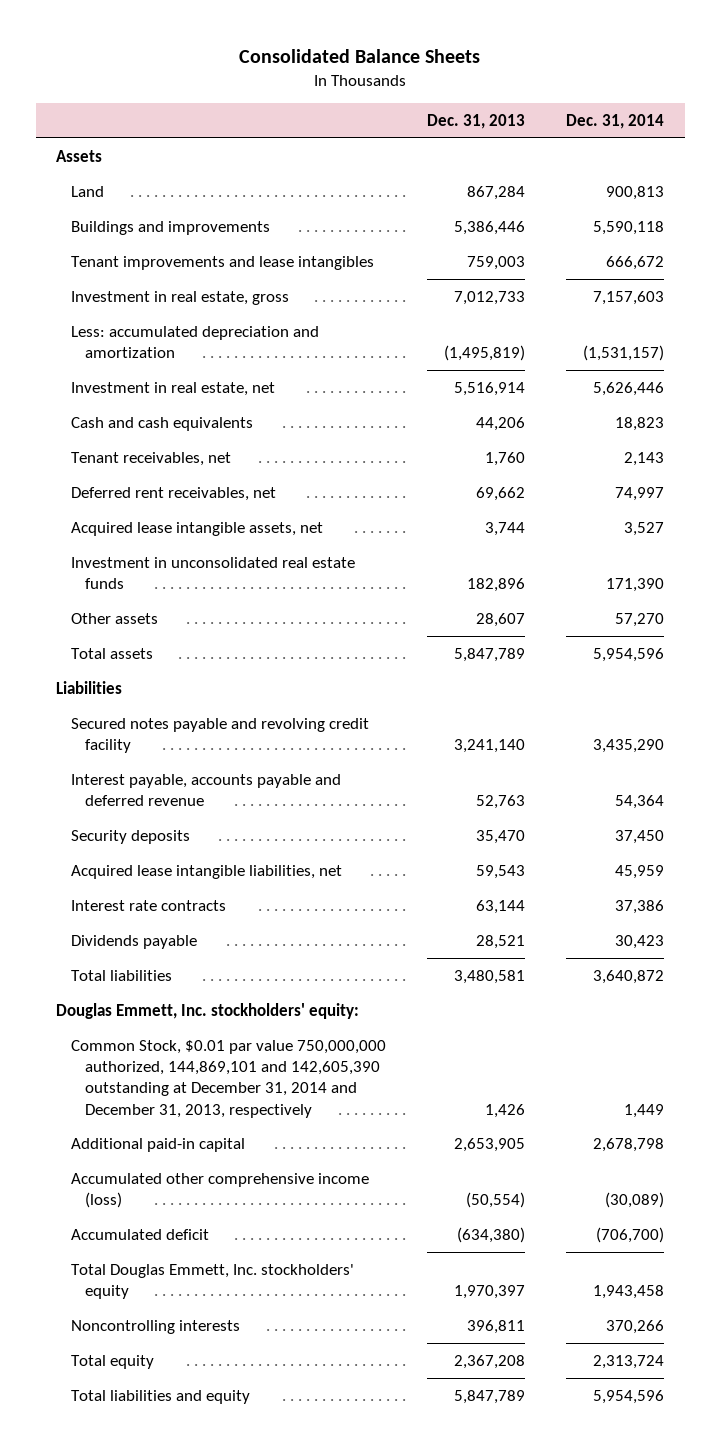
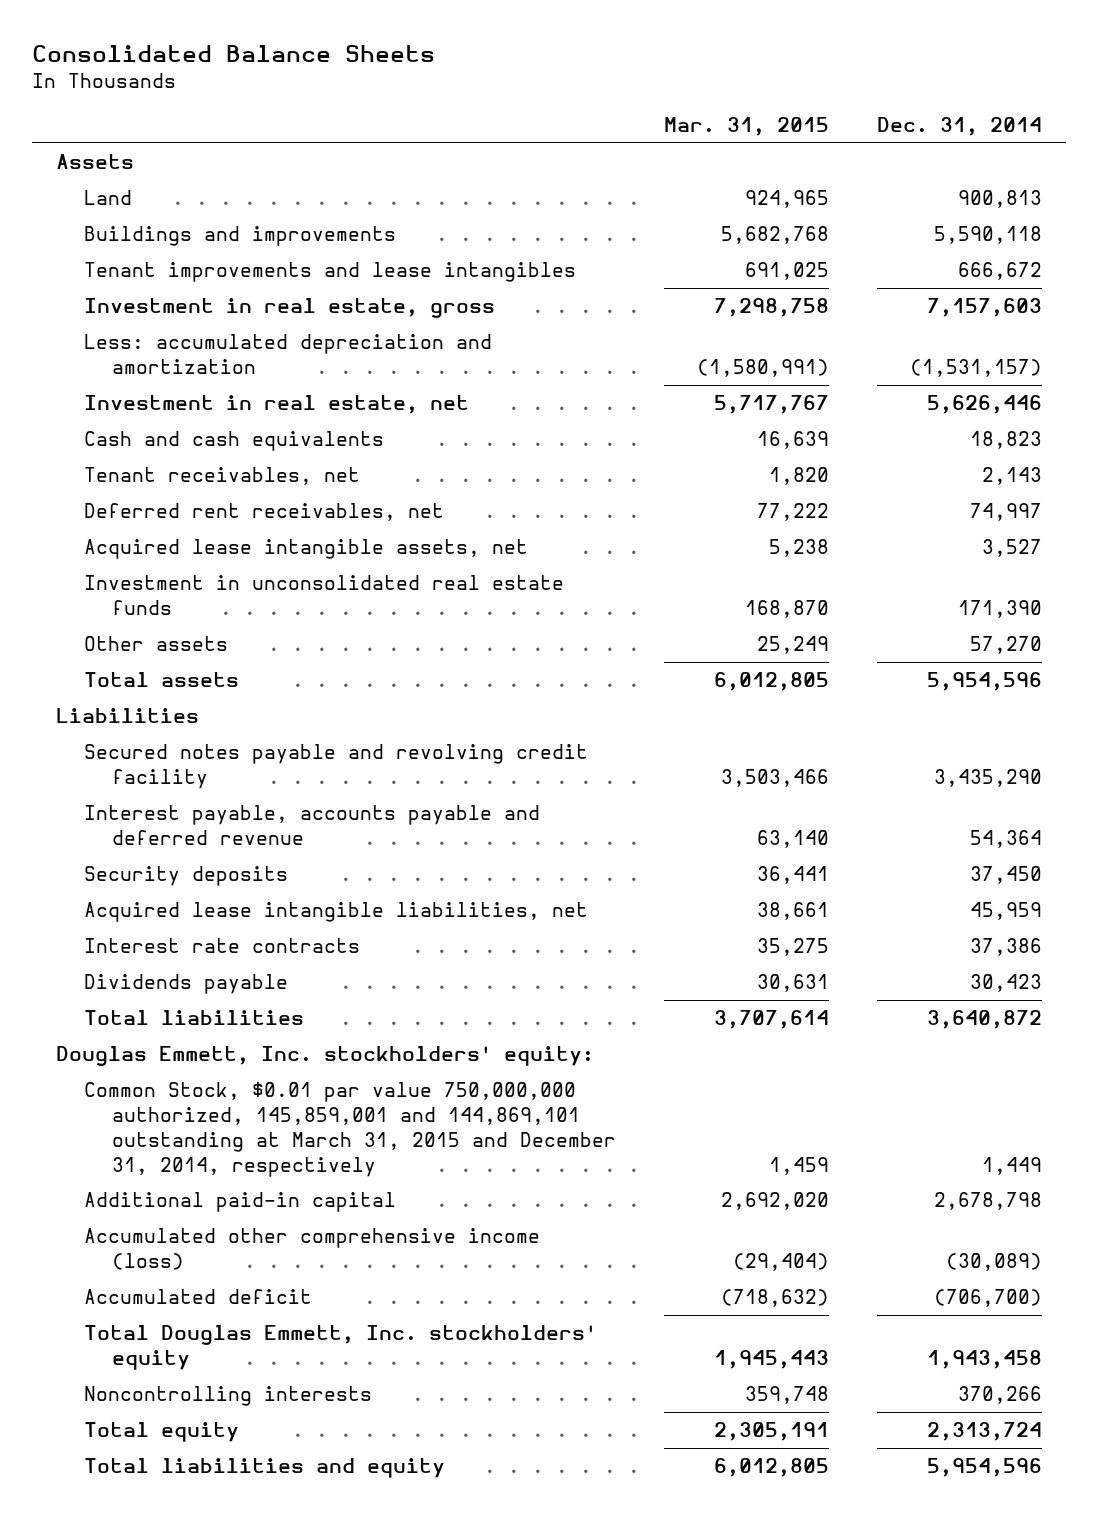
[426,114,525,130] Dec. 31, 2013 -> none
none -> [664,116,830,136] Mar. 31, 2015
[70,1039,386,1118] Common Stock, $0.01 par value 750,000,000 authorized, 144,869,101 and 142,605,390 outstanding at December 31, 2014 and December 31, 2013, respectively -> [84,1082,617,1177] Common Stock, $0.01 par value 750,000,000 authorized, 145,859,001 and 144,869,101 outstanding at March 31, 2015 and December 31, 2014, respectively

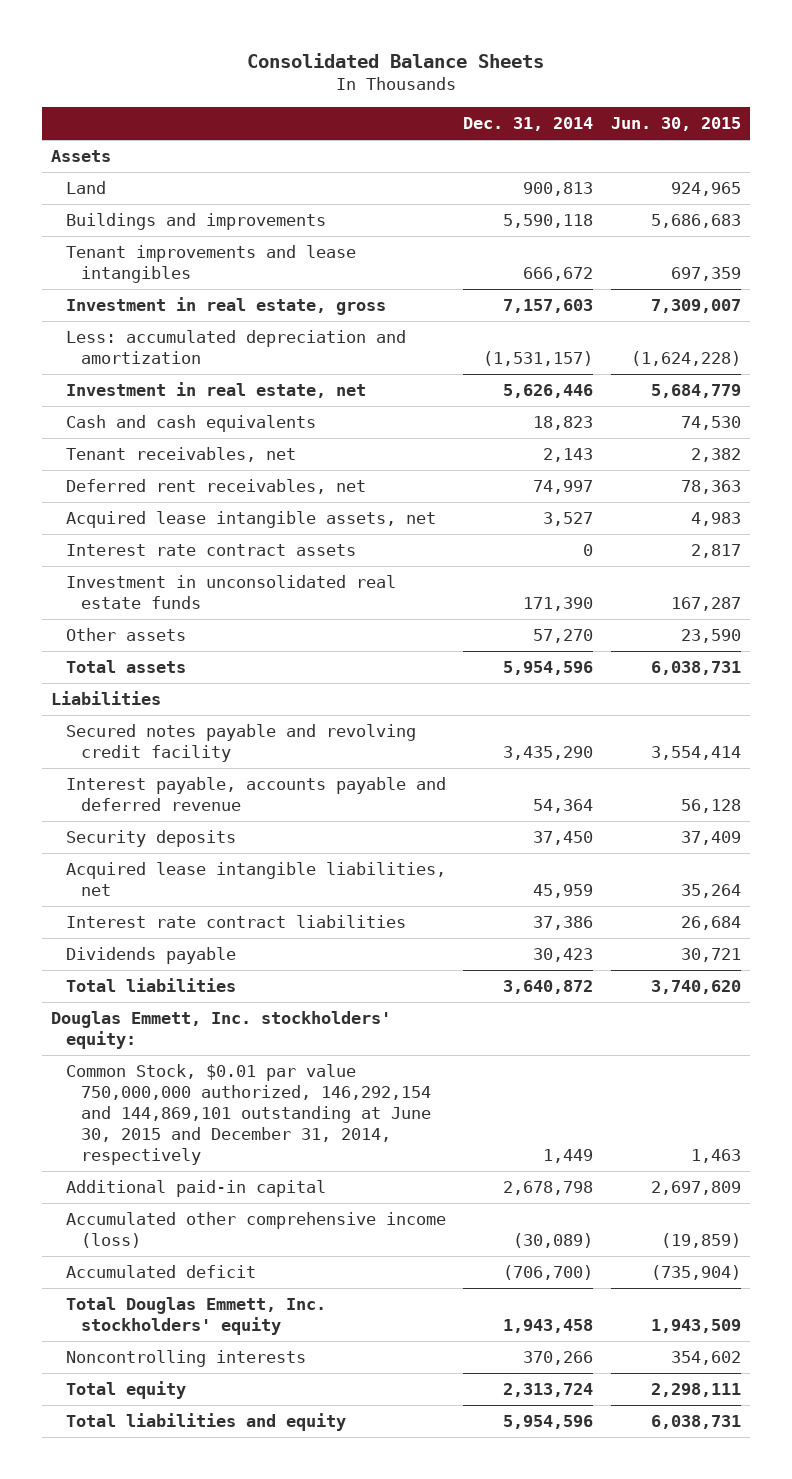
[664,116,830,136] Mar. 31, 2015 -> none
none -> [610,117,741,132] Jun. 30, 2015
none -> [65,544,356,557] Interest rate contract assets
[84,938,361,954] Interest rate contracts -> [65,915,406,929] Interest rate contract liabilities
[84,1082,617,1177] Common Stock, $0.01 par value 750,000,000 authorized, 145,859,001 and 144,869,101 outstanding at March 31, 2015 and December 31, 2014, respectively -> [65,1064,431,1165] Common Stock, $0.01 par value 750,000,000 authorized, 146,292,154 and 144,869,101 outstanding at June 30, 2015 and December 31, 2014, respectively

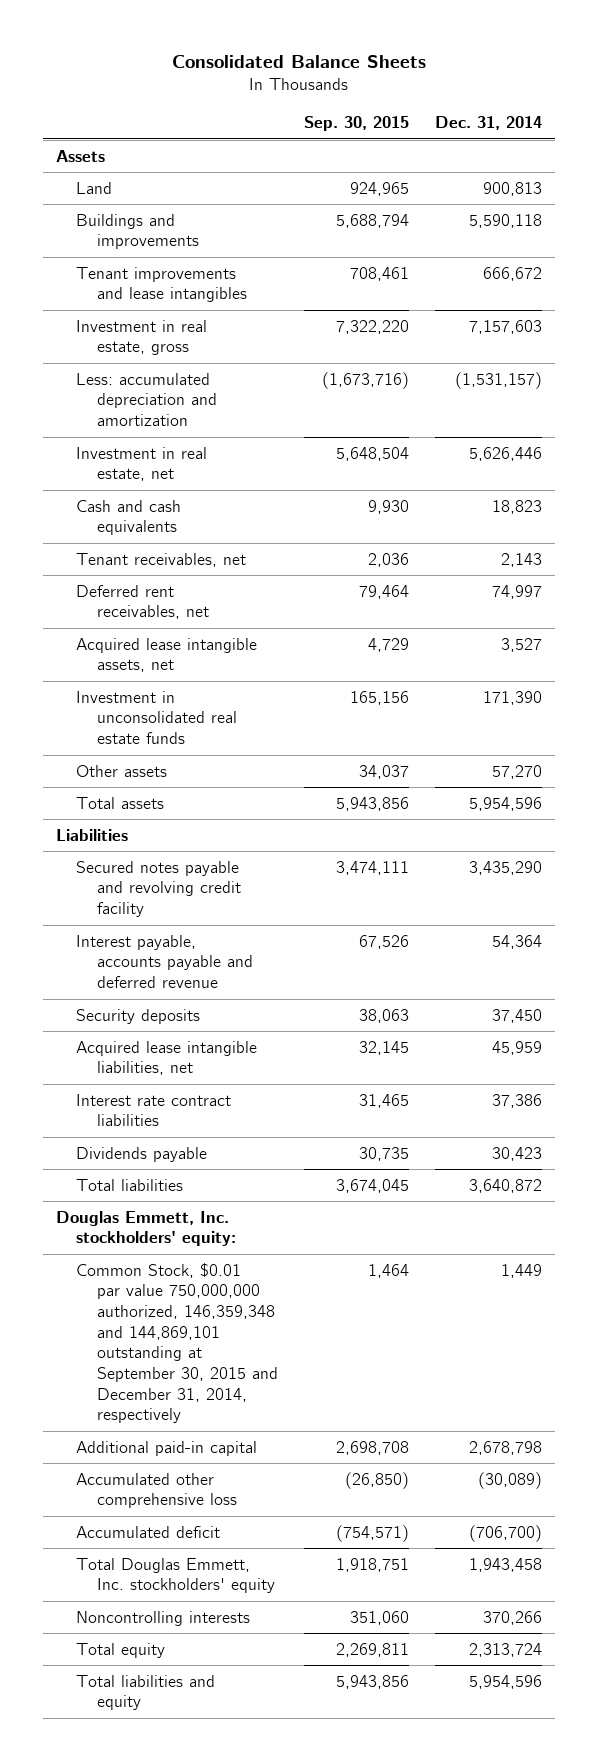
[610,117,741,132] Jun. 30, 2015 -> none
none -> [304,116,410,132] Sep. 30, 2015
[65,544,356,557] Interest rate contract assets -> none
[65,1064,431,1165] Common Stock, $0.01 par value 750,000,000 authorized, 146,292,154 and 144,869,101 outstanding at June 30, 2015 and December 31, 2014, respectively -> [76,1262,279,1424] Common Stock, $0.01 par value 750,000,000 authorized, 146,359,348 and 144,869,101 outstanding at September 30, 2015 and December 31, 2014, respectively
[65,1212,446,1249] Accumulated other comprehensive income (loss) -> [76,1472,238,1509] Accumulated other comprehensive loss

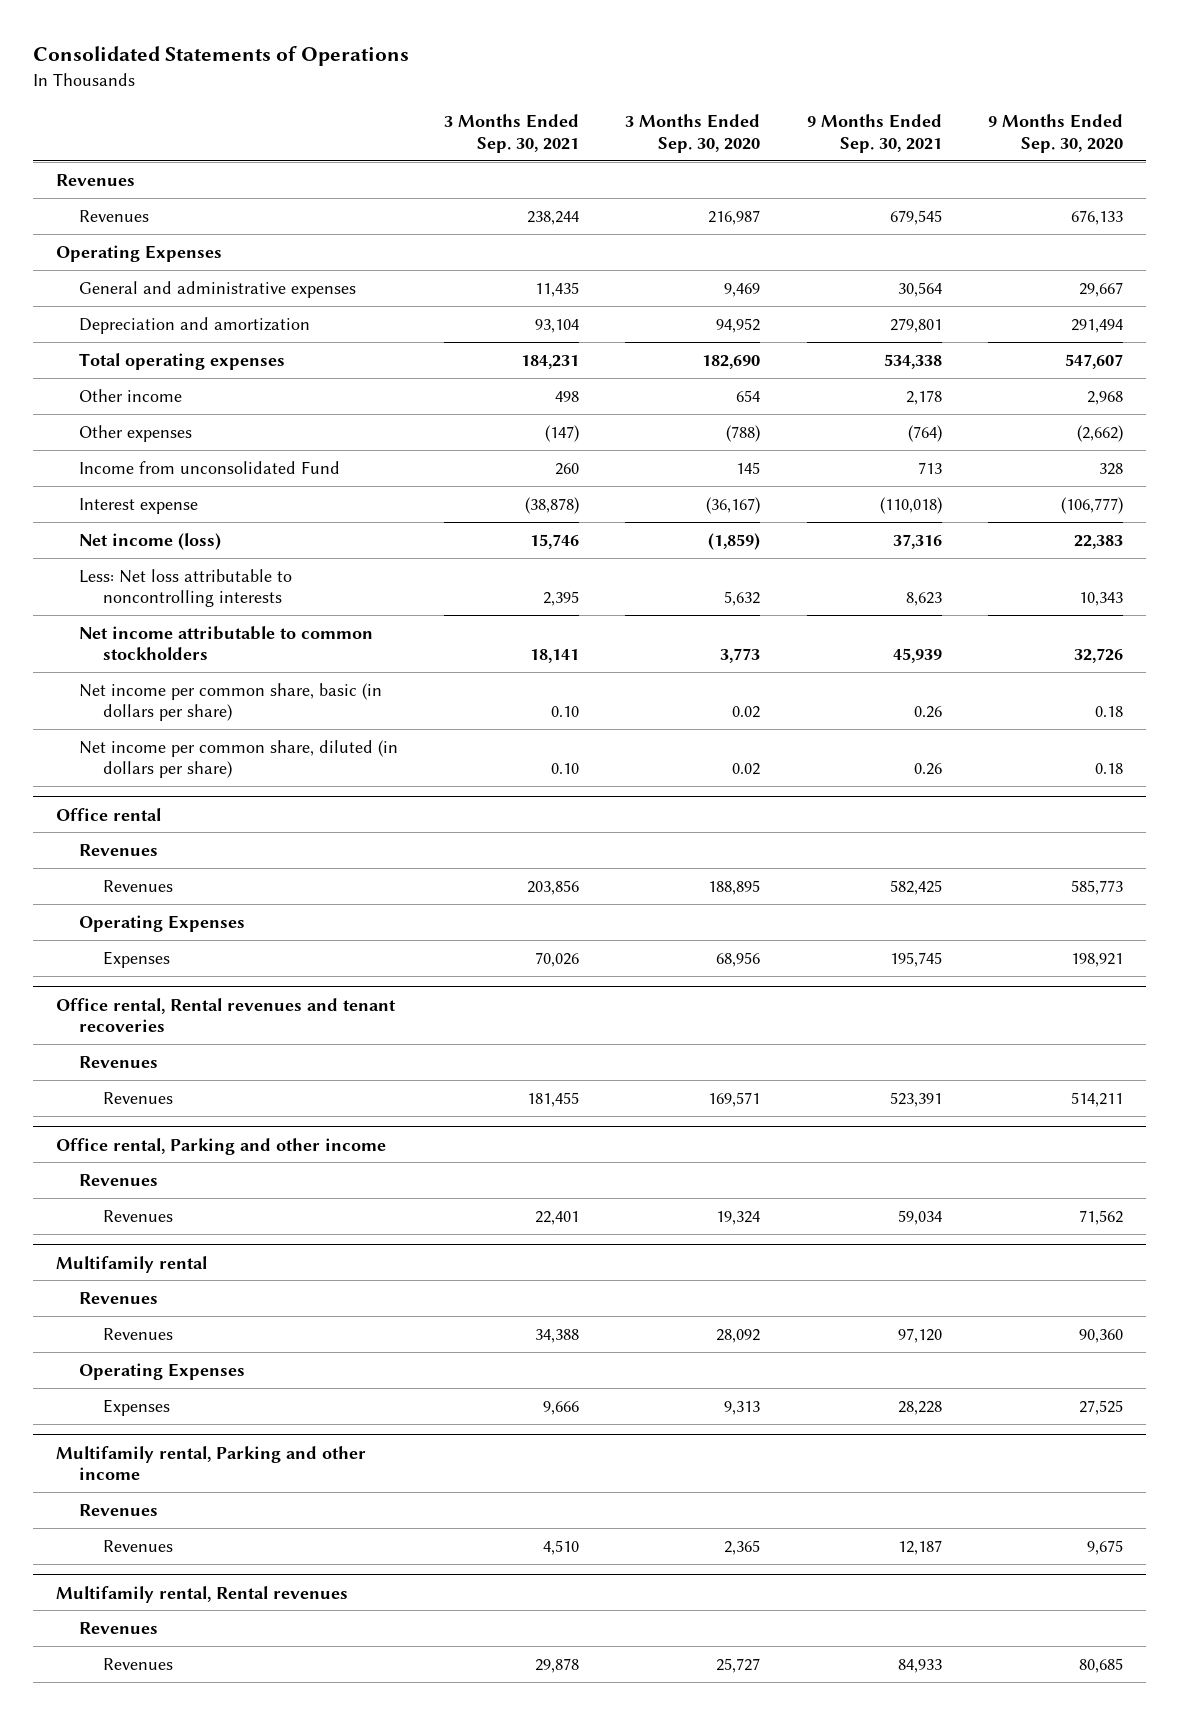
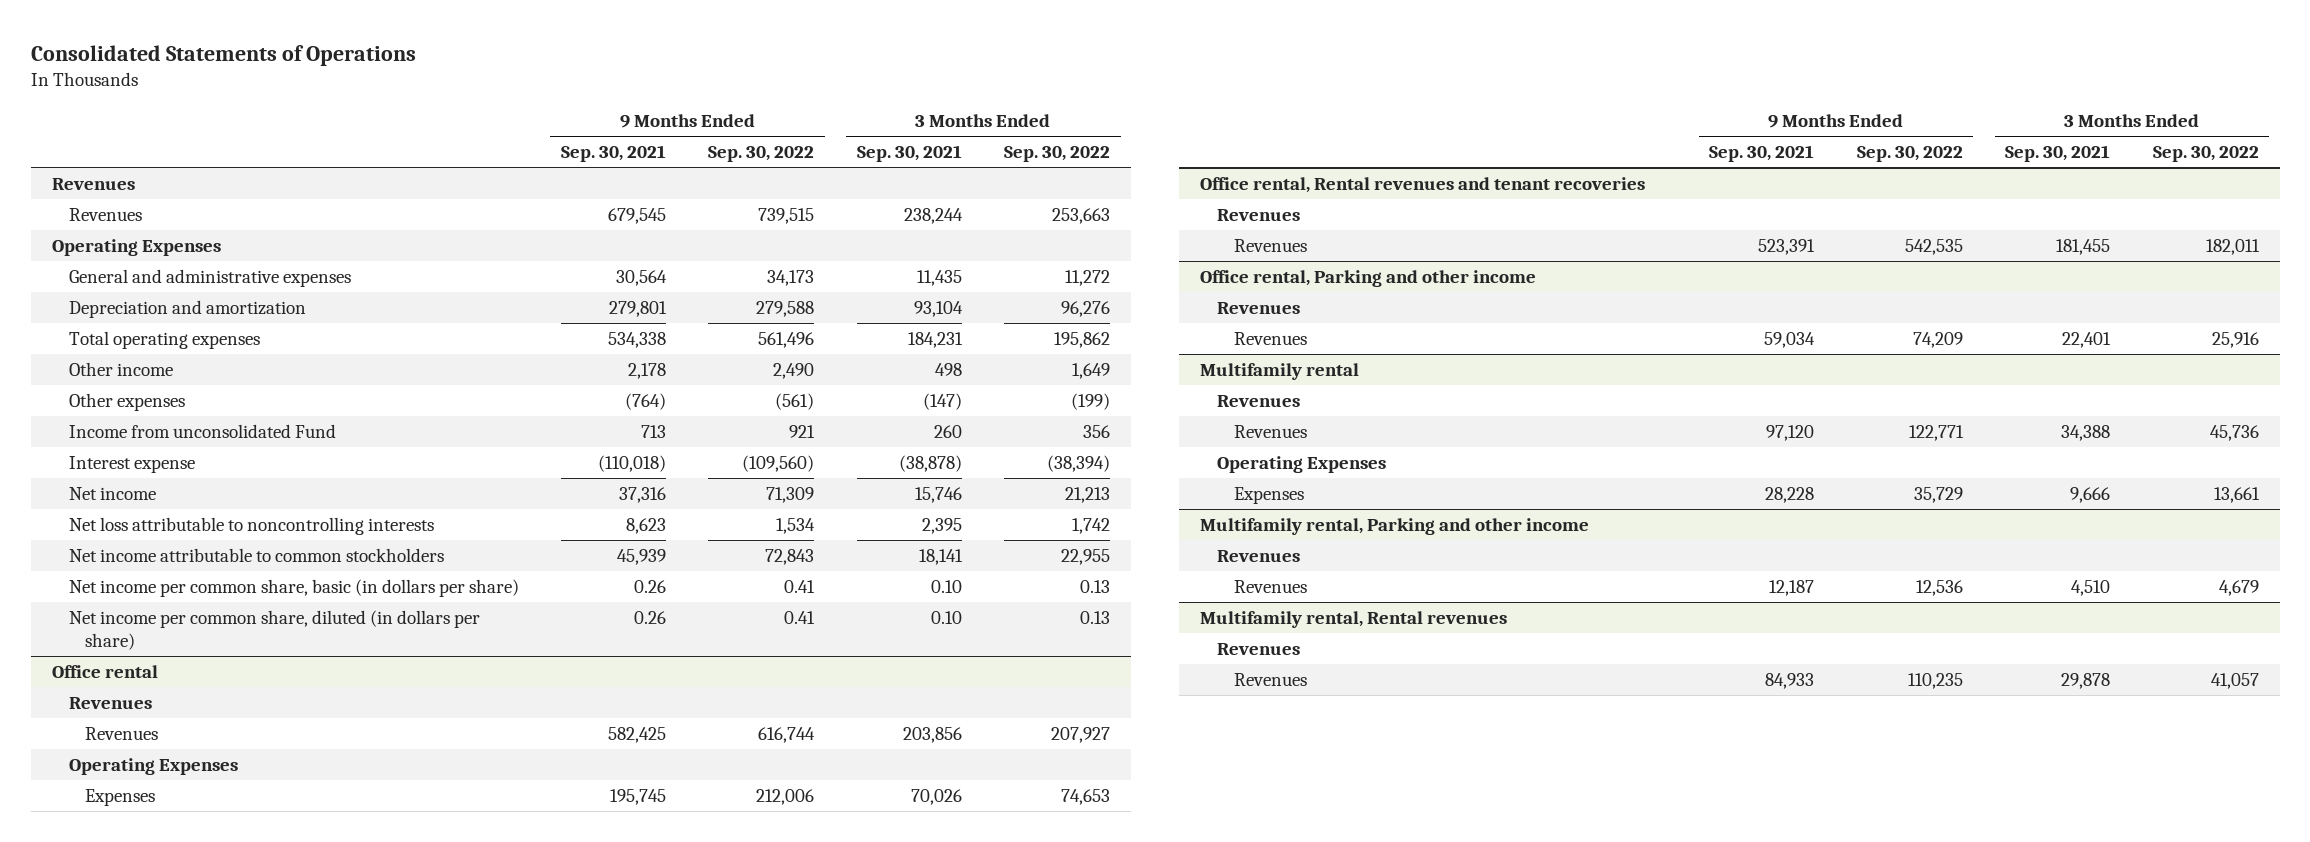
[625,114,761,154] 3 Months Ended Sep. 30, 2020 -> none
[987,114,1123,154] 9 Months Ended Sep. 30, 2020 -> none
none -> [708,146,815,163] Sep. 30, 2022
none -> [1004,146,1111,163] Sep. 30, 2022
[79,532,222,550] Net income (loss) -> [68,486,156,500] Net income
[79,568,293,608] Less: Net loss attributable to noncontrolling interests -> [68,516,434,535] Net loss attributable to noncontrolling interests

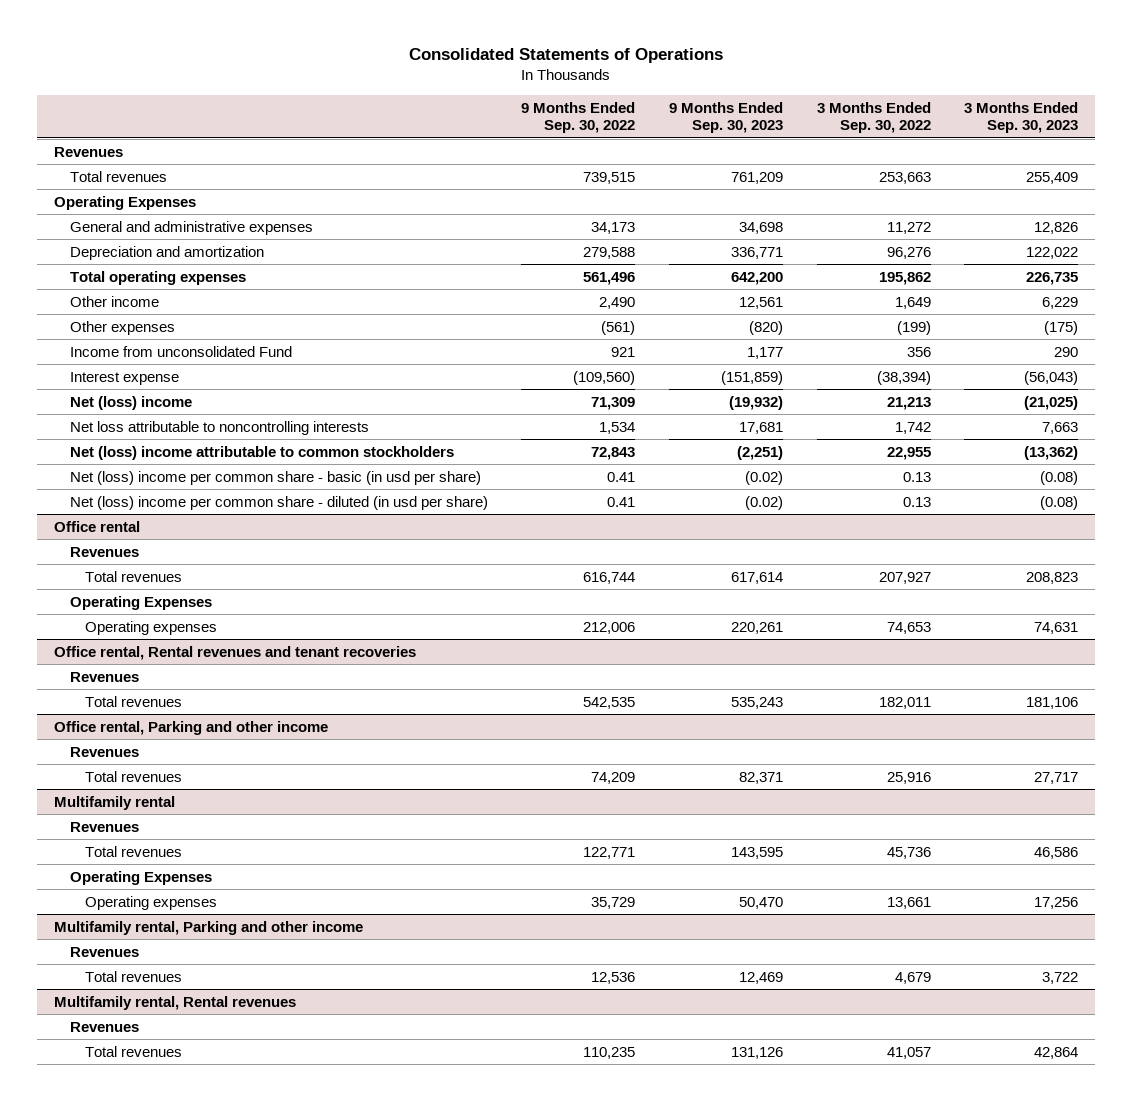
[560,145,666,163] Sep. 30, 2021 -> none
[856,145,962,163] Sep. 30, 2021 -> none
none -> [668,101,783,134] 9 Months Ended Sep. 30, 2023
none -> [964,101,1079,134] 3 Months Ended Sep. 30, 2023
[68,207,142,221] Revenues -> [69,170,167,182] Total revenues
[68,486,156,500] Net income -> [69,395,192,410] Net (loss) income
[68,547,444,562] Net income attributable to common stockholders -> [69,445,454,460] Net (loss) income attributable to common stockholders
[68,578,519,597] Net income per common share, basic (in dollars per share) -> [69,470,481,485] Net (loss) income per common share - basic (in usd per share)
[68,609,480,651] Net income per common share, diluted (in dollars per share) -> [69,495,488,510] Net (loss) income per common share - diluted (in usd per share)
[85,726,159,740] Revenues -> [85,570,183,582] Total revenues
[85,788,156,806] Expenses -> [85,620,218,635] Operating expenses
[1233,238,1307,252] Revenues -> [85,695,183,707] Total revenues
[1233,331,1307,345] Revenues -> [85,770,183,782] Total revenues
[1233,424,1307,438] Revenues -> [85,845,183,857] Total revenues
[1233,486,1304,504] Expenses -> [85,895,218,910] Operating expenses
[1233,579,1307,593] Revenues -> [85,970,183,982] Total revenues
[1233,672,1307,686] Revenues -> [85,1045,183,1057] Total revenues

